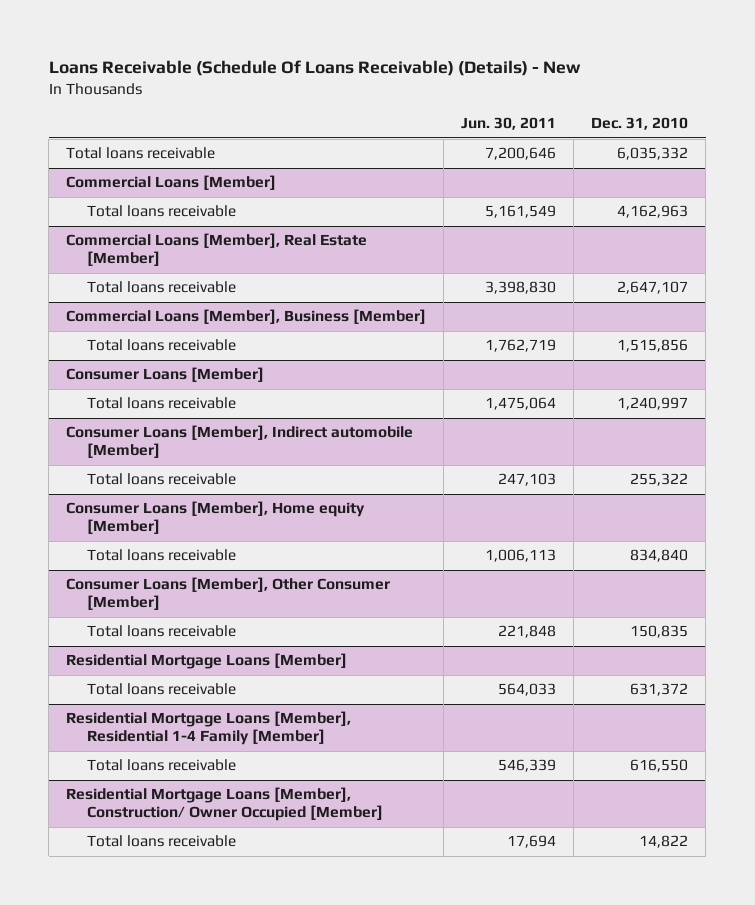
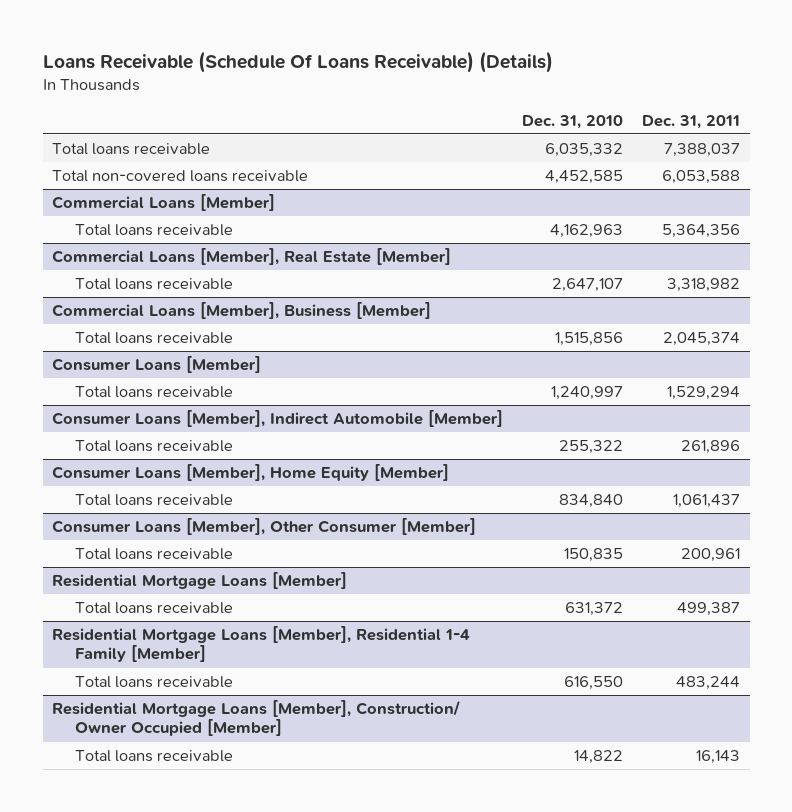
[48,59,581,76] Loans Receivable (Schedule Of Loans Receivable) (Details) - New -> [42,51,553,74] Loans Receivable (Schedule Of Loans Receivable) (Details)
[461,117,557,131] Jun. 30, 2011 -> none
none -> [642,114,741,129] Dec. 31, 2011
none -> [52,170,309,183] Total non-covered loans receivable
[66,425,414,459] Consumer Loans [Member], Indirect automobile [Member] -> [52,410,504,428] Consumer Loans [Member], Indirect Automobile [Member]
[66,501,366,535] Consumer Loans [Member], Home equity [Member] -> [52,464,450,482] Consumer Loans [Member], Home Equity [Member]

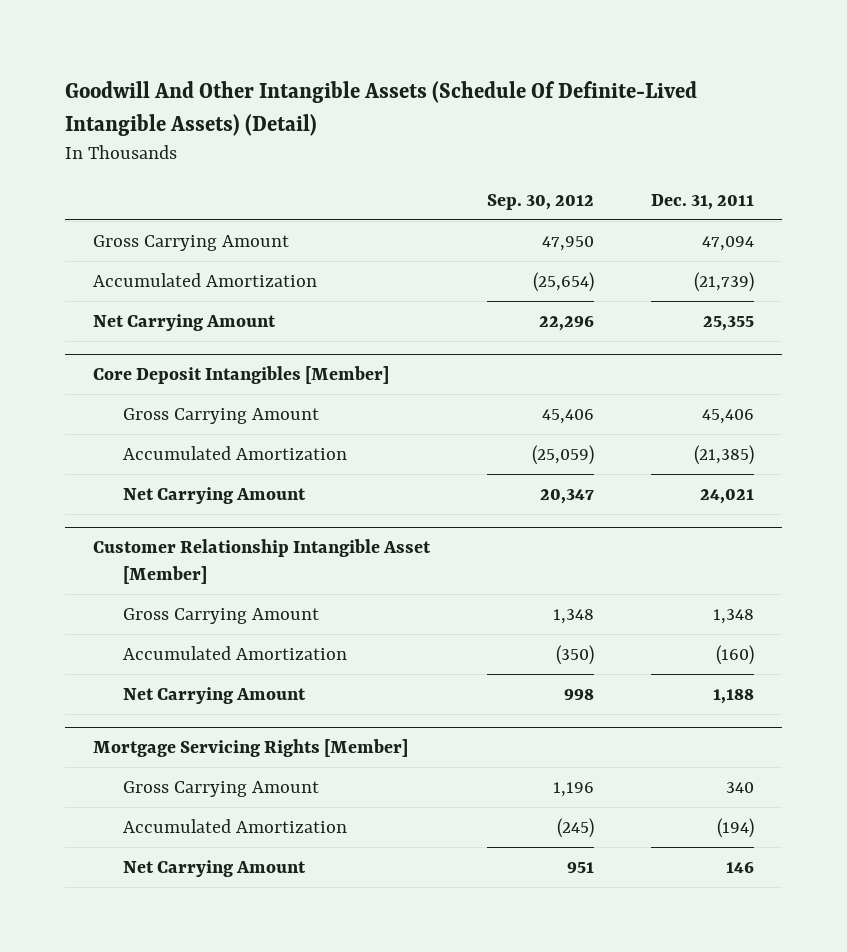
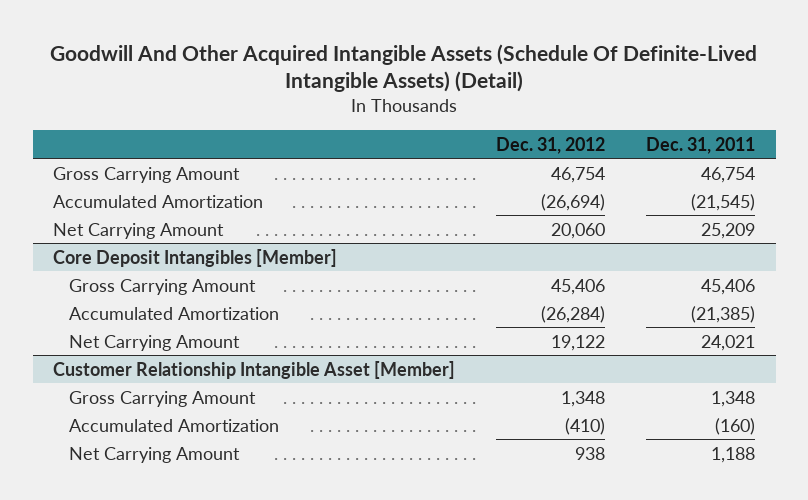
[65,80,698,136] Goodwill And Other Intangible Assets (Schedule Of Definite-Lived Intangible Assets) (Detail) -> [50,43,758,93] Goodwill And Other Acquired Intangible Assets (Schedule Of Definite-Lived Intangible Assets) (Detail)
[487,194,595,211] Sep. 30, 2012 -> none
none -> [496,136,606,154] Dec. 31, 2012
[701,235,754,251] 47,094 -> [701,166,756,183] 46,754
[693,271,754,292] (21,739) -> [691,193,756,211] (21,545)
[702,315,754,331] 25,355 -> [701,222,756,239] 25,209
[93,739,409,758] Mortgage Servicing Rights [Member] -> none
[122,780,319,797] Gross Carrying Amount -> none
[122,818,347,833] Accumulated Amortization -> none
[122,859,306,877] Net Carrying Amount -> none

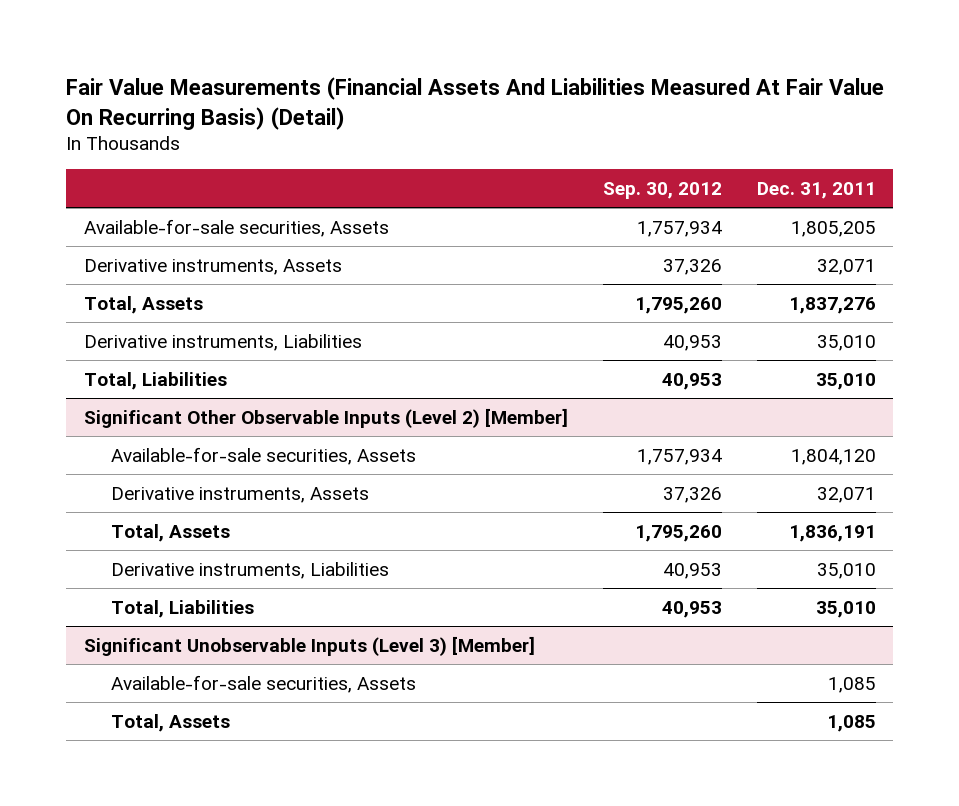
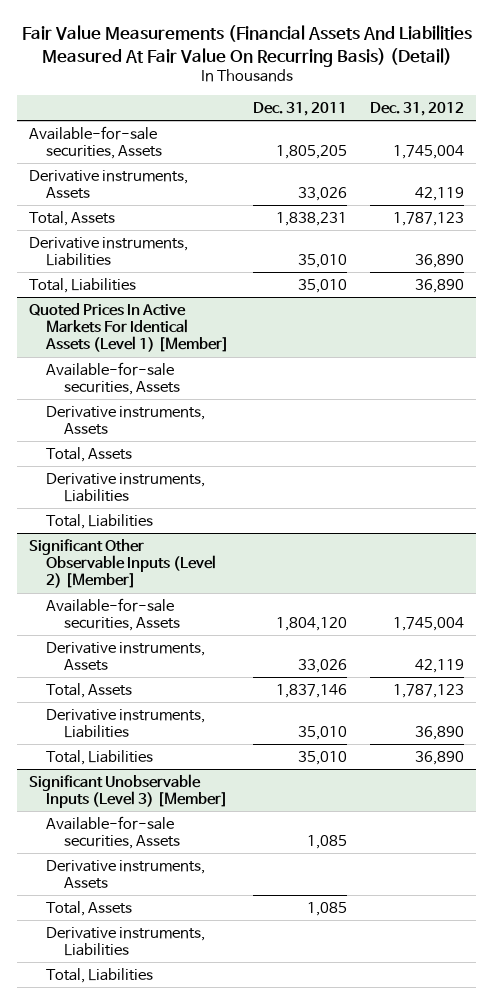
[602,181,722,199] Sep. 30, 2012 -> none
none -> [370,101,465,116] Dec. 31, 2012
[816,258,876,275] 32,071 -> [297,187,347,202] 33,026
[788,296,876,314] 1,837,276 -> [275,211,347,226] 1,838,231
none -> [28,302,230,353] Quoted Prices In Active Markets For Identical Assets (Level 1) [Member]
none -> [46,361,181,396] Available-for-sale securities, Assets
none -> [46,405,206,436] Derivative instruments, Assets
none -> [46,446,133,462] Total, Assets
none -> [46,472,206,503] Derivative instruments, Liabilities
none -> [46,513,154,529] Total, Liabilities
[816,486,876,503] 32,071 -> [297,659,347,674] 33,026
[788,524,876,542] 1,836,191 -> [275,683,347,698] 1,837,146
none -> [46,859,206,890] Derivative instruments, Assets
none -> [46,926,206,957] Derivative instruments, Liabilities
none -> [46,967,154,983] Total, Liabilities

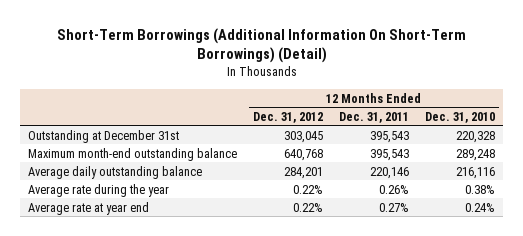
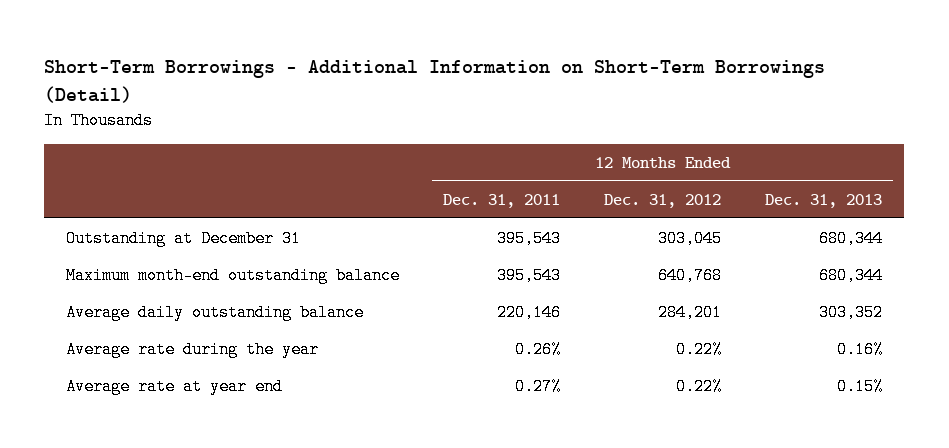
[56,27,466,64] Short-Term Borrowings (Additional Information On Short-Term Borrowings) (Detail) -> [44,59,826,103] Short-Term Borrowings - Additional Information on Short-Term Borrowings (Detail)
[425,111,496,123] Dec. 31, 2010 -> none
none -> [765,193,883,208] Dec. 31, 2013
[28,129,180,143] Outstanding at December 31st -> [66,230,302,248] Outstanding at December 31

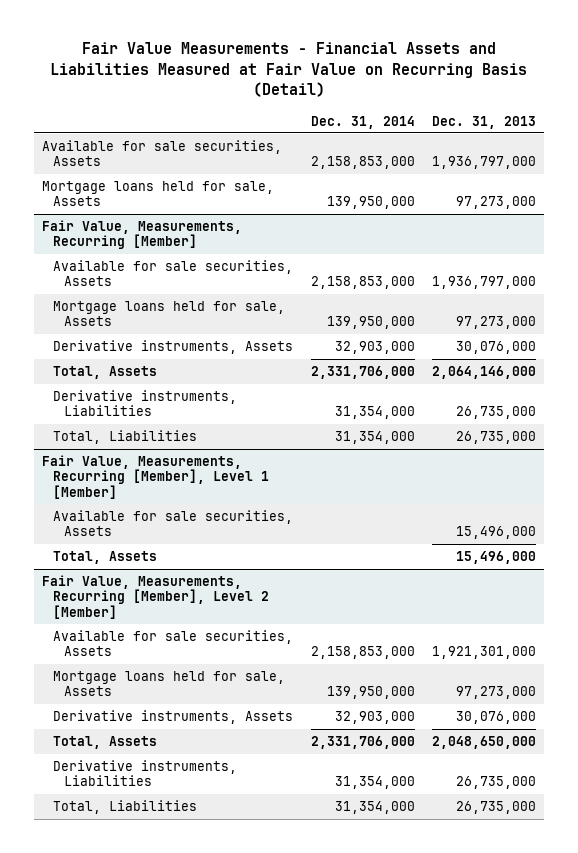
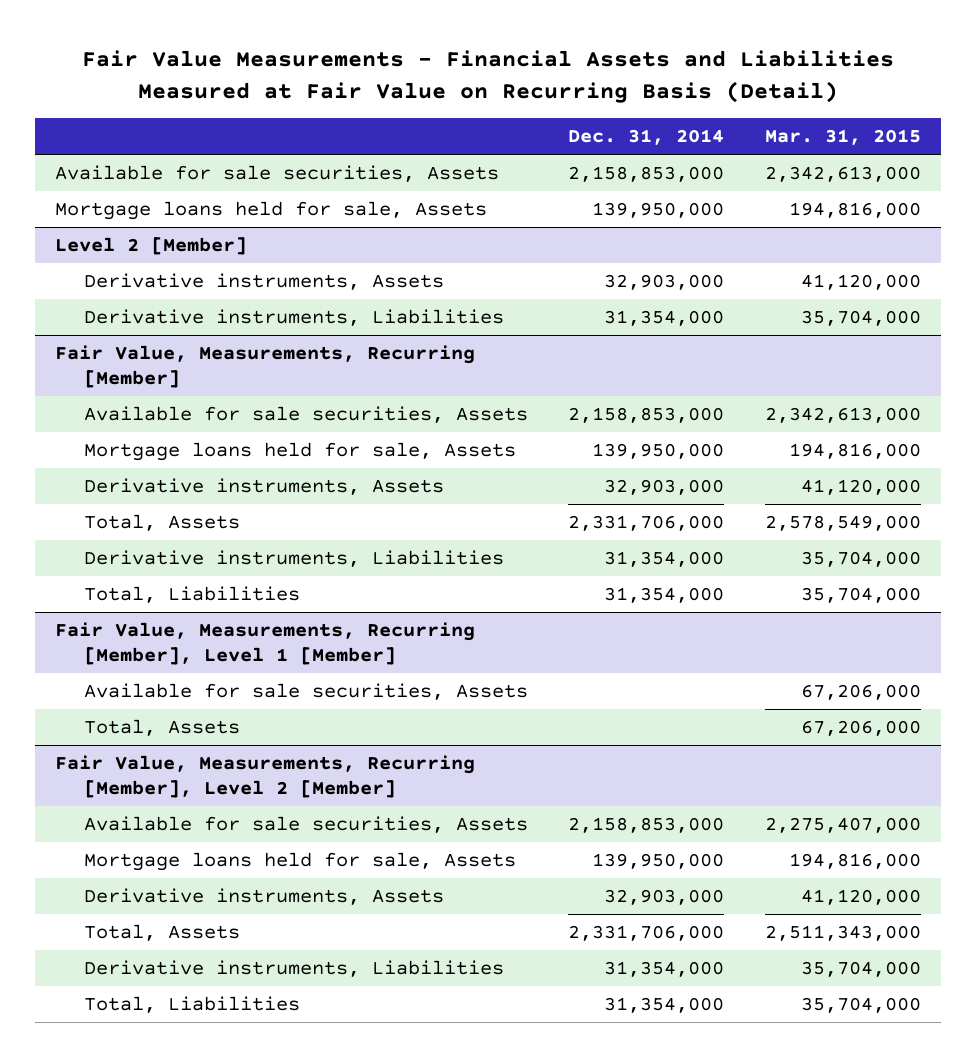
[431,115,536,129] Dec. 31, 2013 -> none
none -> [764,129,921,146] Mar. 31, 2015
none -> [54,236,247,255] Level 2 [Member]
none -> [83,272,444,290] Derivative instruments, Assets
none -> [83,308,504,326] Derivative instruments, Liabilities

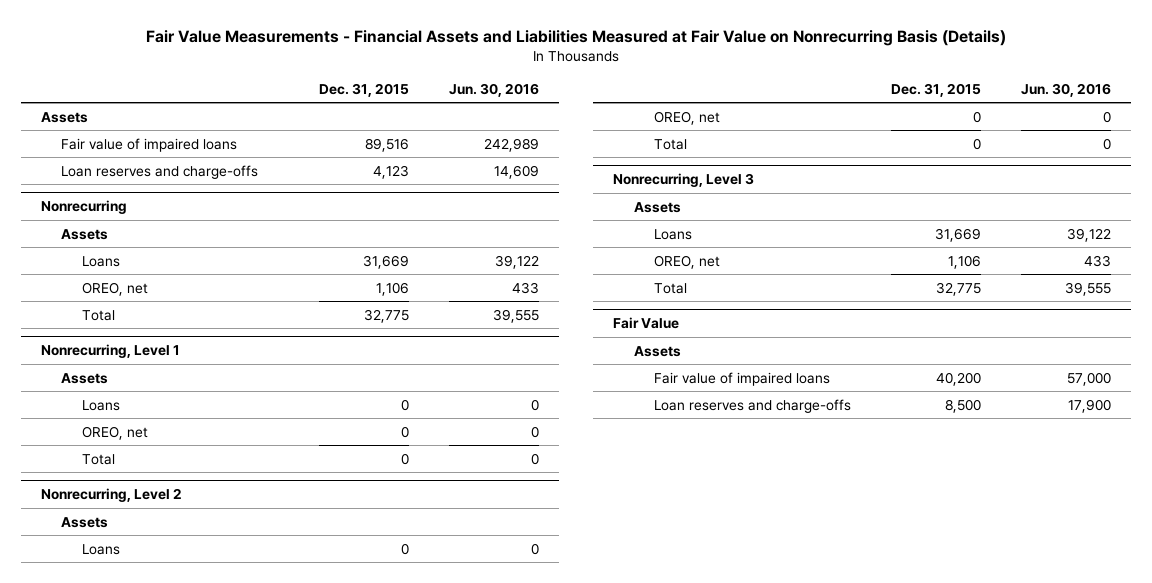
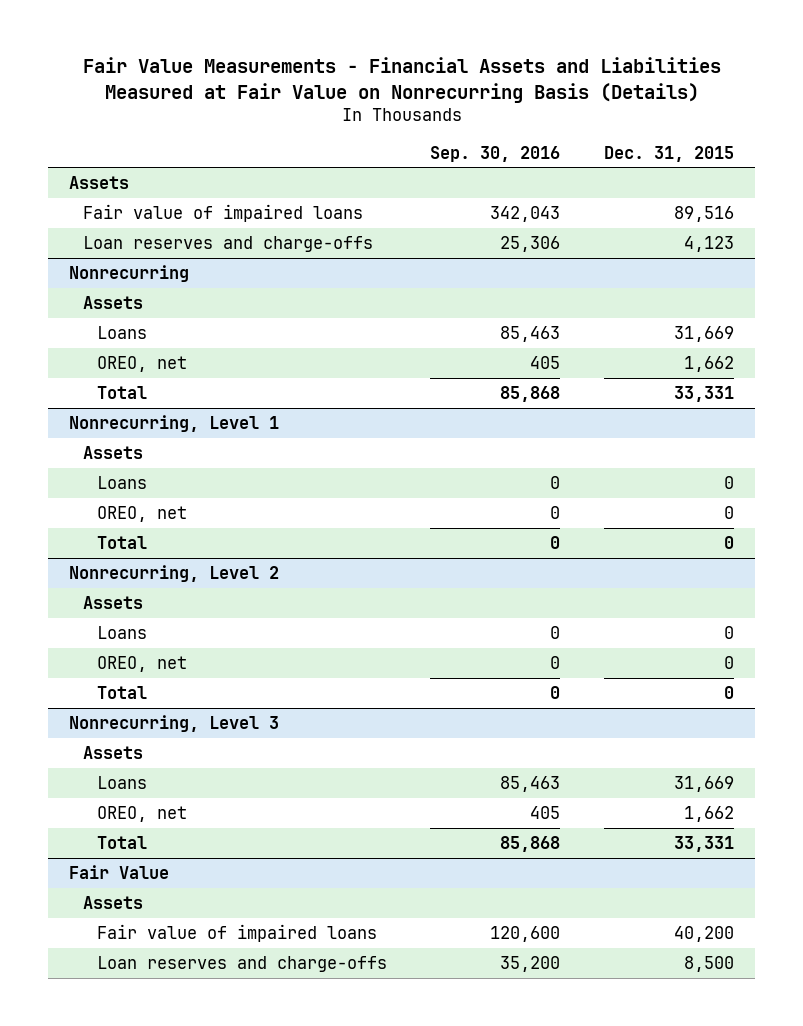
[448,82,539,97] Jun. 30, 2016 -> none
none -> [430,145,561,162] Sep. 30, 2016
[375,281,409,296] 1,106 -> [683,355,734,372] 1,662
[363,308,409,323] 32,775 -> [673,385,734,402] 33,331
[948,254,982,269] 1,106 -> [683,805,734,822] 1,662
[936,281,982,296] 32,775 -> [673,835,734,852] 33,331

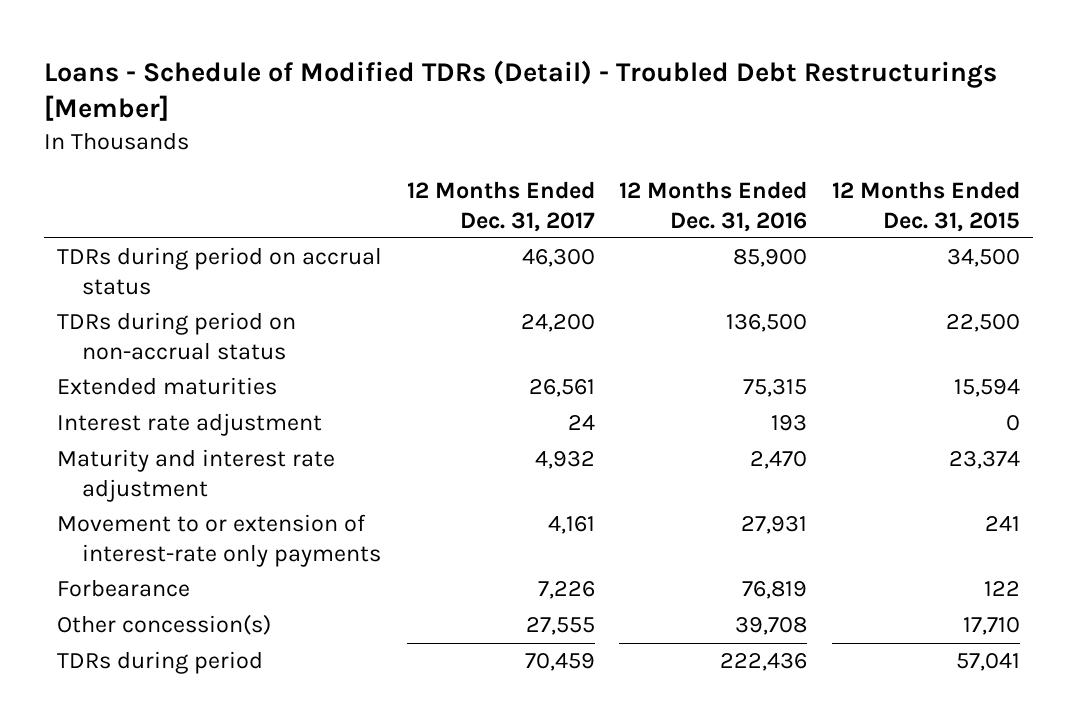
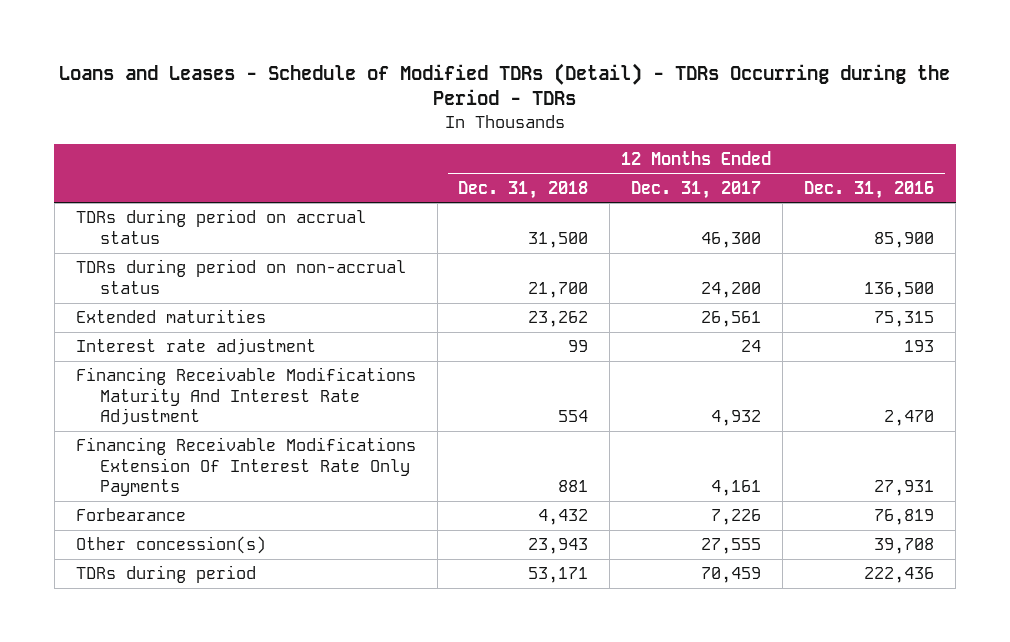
[44,59,998,122] Loans - Schedule of Modified TDRs (Detail) - Troubled Debt Restructurings [Member] -> [58,62,950,106] Loans and Leases - Schedule of Modified TDRs (Detail) - TDRs Occurring during the Period - TDRs
[832,180,1021,232] 12 Months Ended Dec. 31, 2015 -> none
none -> [458,180,589,199] Dec. 31, 2018
[56,449,335,502] Maturity and interest rate adjustment -> [75,367,416,426] Financing Receivable Modifications Maturity And Interest Rate Adjustment
[56,514,381,567] Movement to or extension of interest-rate only payments -> [75,437,416,497] Financing Receivable Modifications Extension Of Interest Rate Only Payments

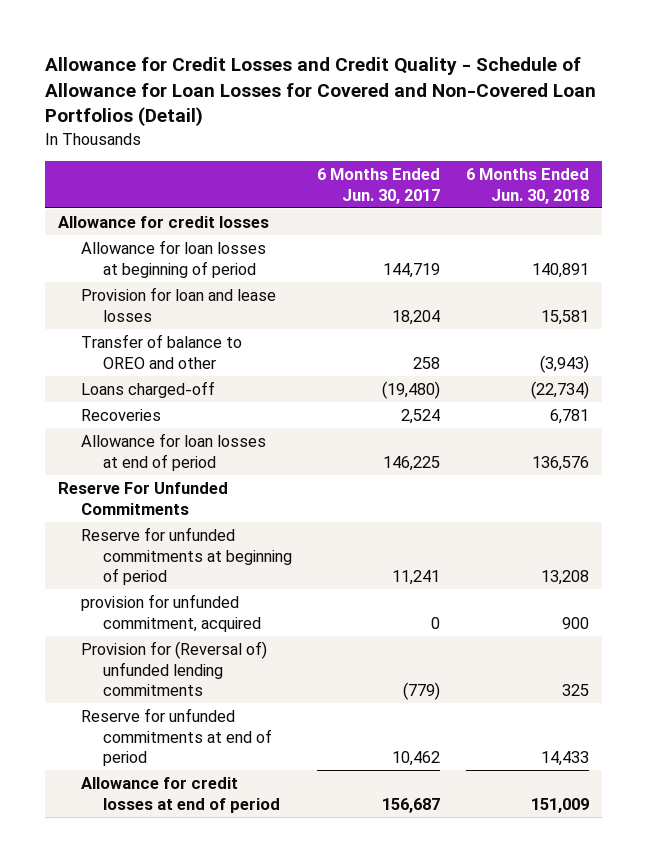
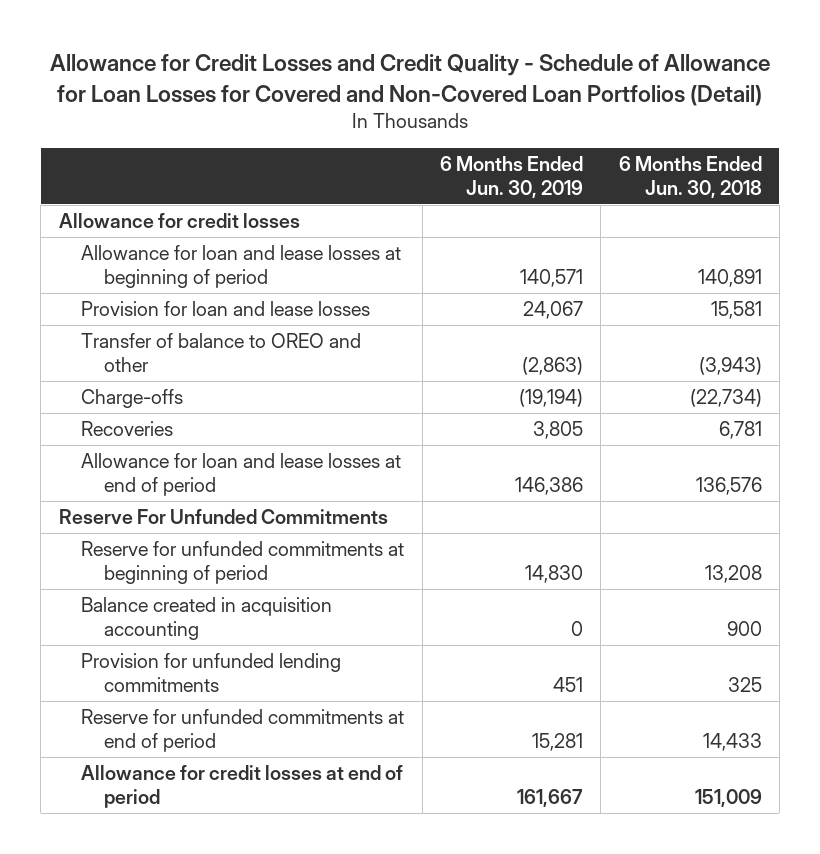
[317,167,441,204] 6 Months Ended Jun. 30, 2017 -> none
none -> [440,156,584,198] 6 Months Ended Jun. 30, 2019
[80,239,266,278] Allowance for loan losses at beginning of period -> [81,245,402,288] Allowance for loan and lease losses at beginning of period
[80,380,215,398] Loans charged-off -> [81,389,184,409] Charge-offs
[80,432,266,471] Allowance for loan losses at end of period -> [81,453,402,496] Allowance for loan and lease losses at end of period
[80,593,262,632] provision for unfunded commitment, acquired -> none
none -> [81,597,333,640] Balance created in acquisition accounting
[80,640,267,697] Provision for (Reversal of) unfunded lending commitments -> [81,653,342,692] Provision for unfunded lending commitments

